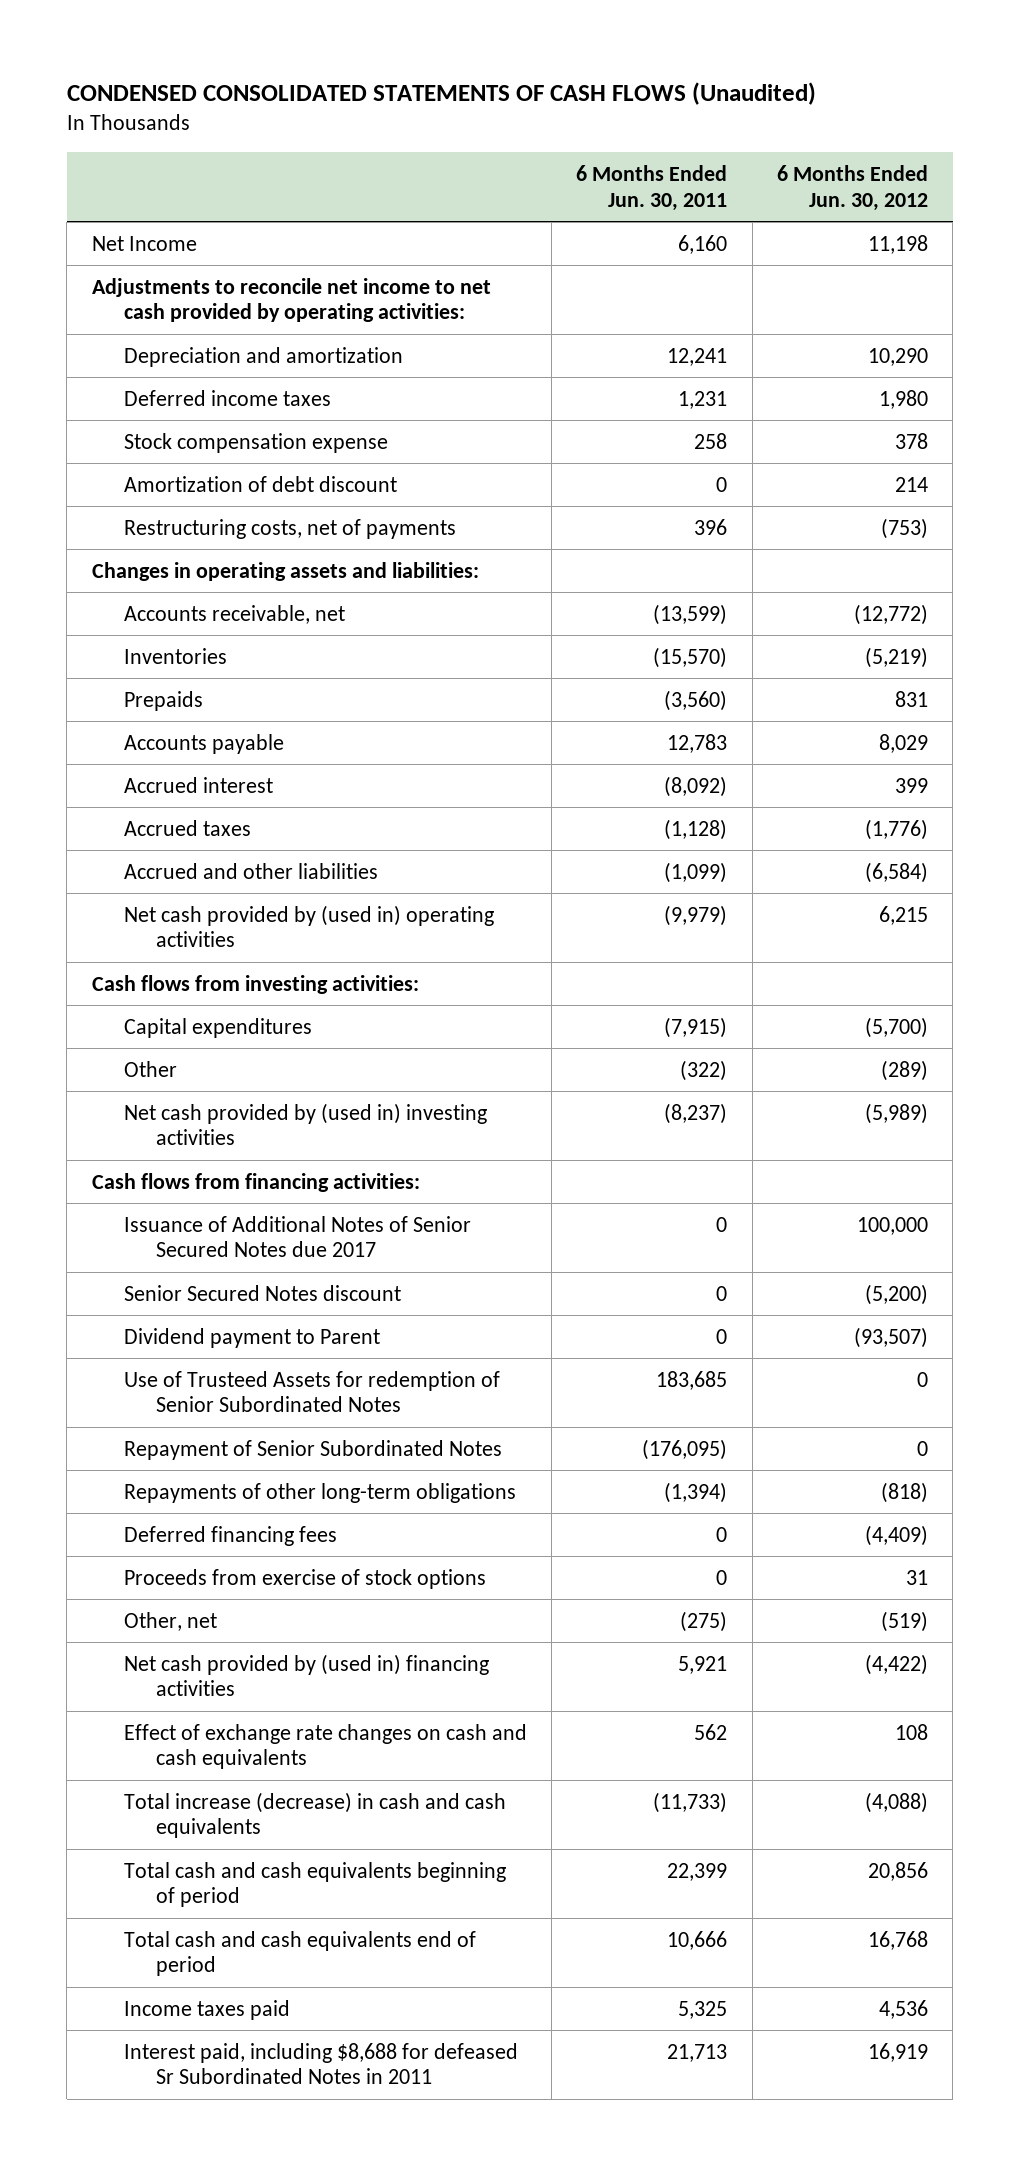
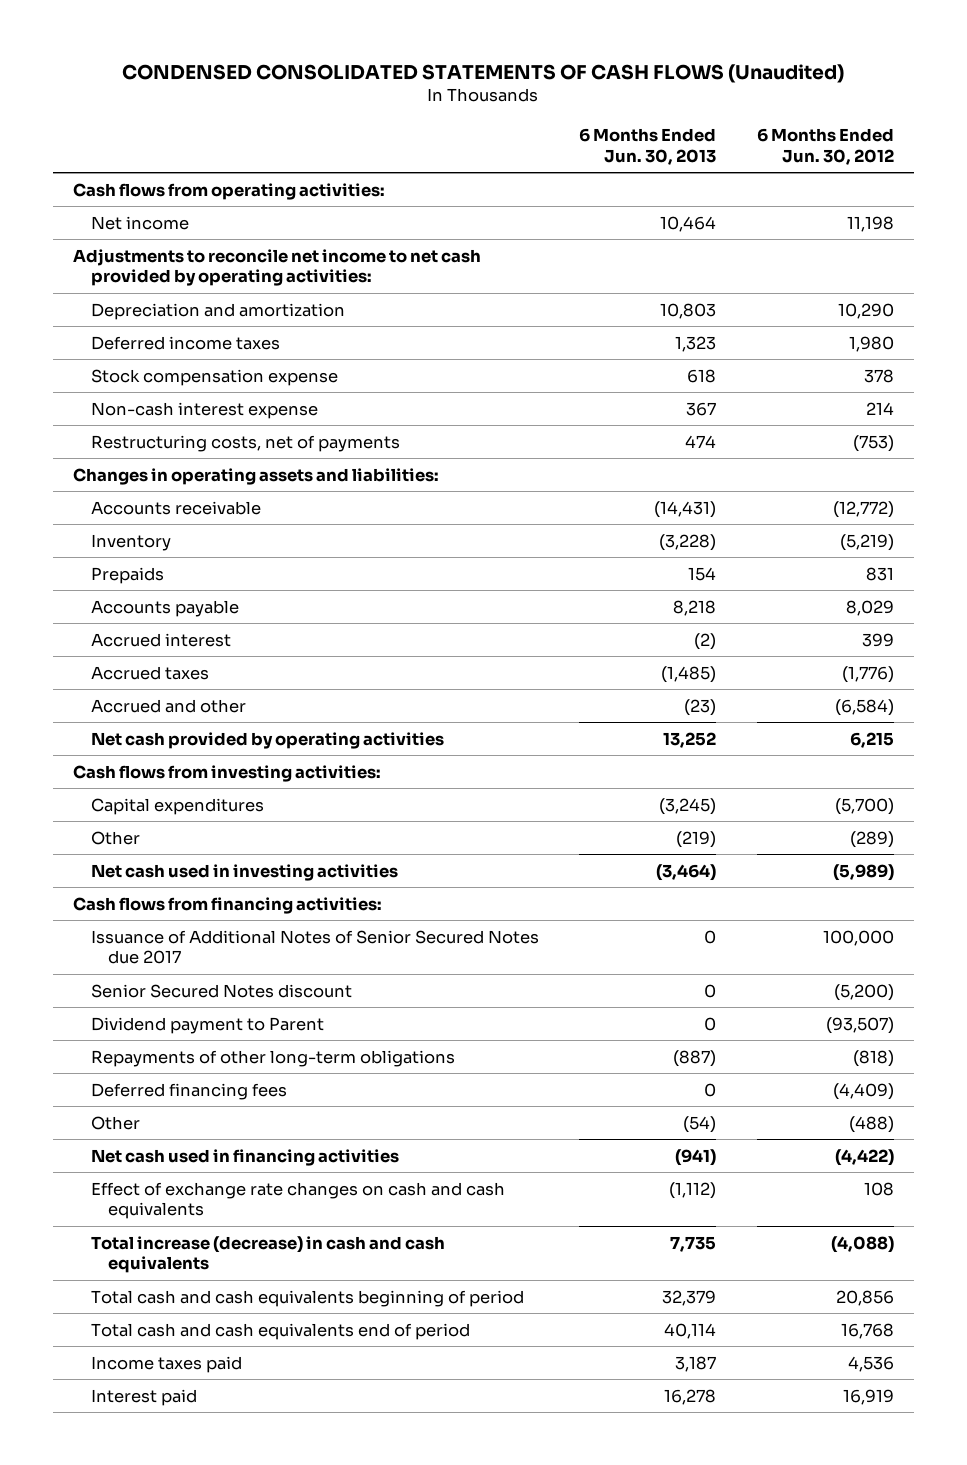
[576,165,728,211] 6 Months Ended Jun. 30, 2011 -> none
none -> [579,127,717,165] 6 Months Ended Jun. 30, 2013
none -> [73,182,386,200] Cash flows from operating activities:
[91,235,197,251] Net Income -> [90,215,189,230] Net income
[123,475,397,492] Amortization of debt discount -> [90,401,318,419] Non-cash interest expense
[123,604,345,624] Accounts receivable, net -> [90,500,261,515] Accounts receivable
[123,647,227,664] Inventories -> [90,533,171,551] Inventory
[123,862,378,879] Accrued and other liabilities -> [90,698,246,713] Accrued and other
[123,904,494,948] Net cash provided by (used in) operating activities -> [90,731,444,749] Net cash provided by operating activities
[123,1102,487,1146] Net cash provided by (used in) investing activities -> [90,863,398,881] Net cash used in investing activities
[123,1370,500,1413] Use of Trusteed Assets for redemption of Senior Subordinated Notes -> none
[123,1439,502,1460] Repayment of Senior Subordinated Notes -> none
[123,1568,486,1589] Proceeds from exercise of stock options -> none
[123,1611,217,1631] Other, net -> [90,1115,140,1130] Other
[880,1610,928,1632] (519) -> [848,1115,894,1133] (488)
[123,1653,489,1697] Net cash provided by (used in) financing activities -> [90,1148,399,1166] Net cash used in financing activities
[123,2042,518,2085] Interest paid, including $8,688 for defeased Sr Subordinated Notes in 2011 -> [90,1388,197,1406] Interest paid

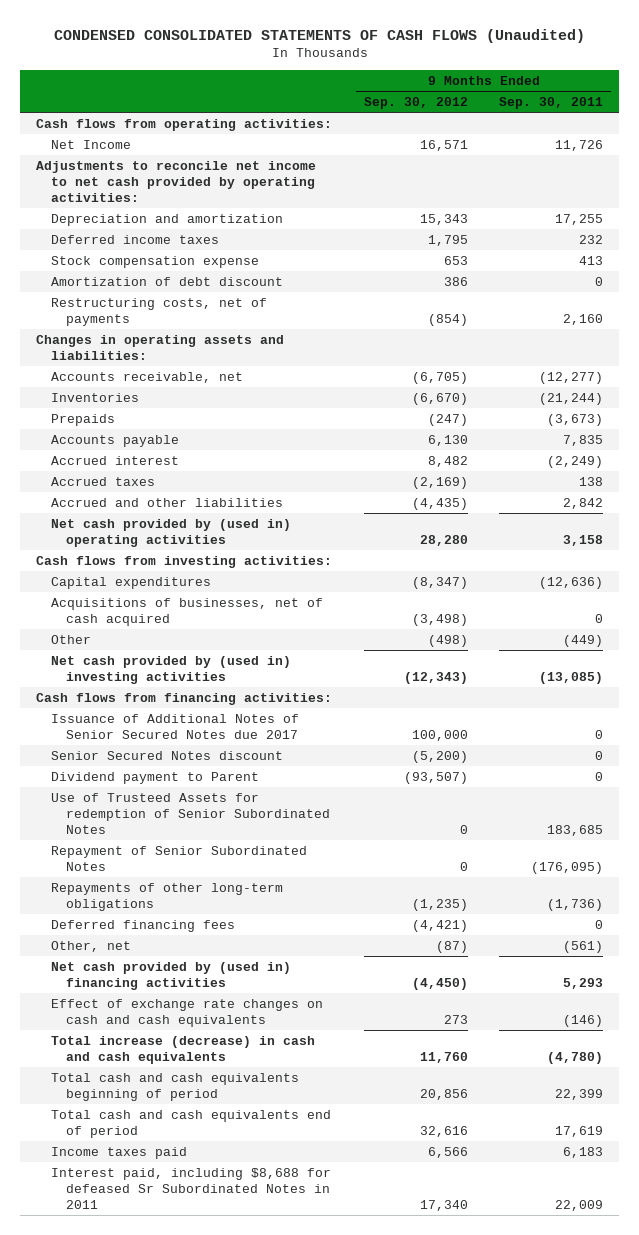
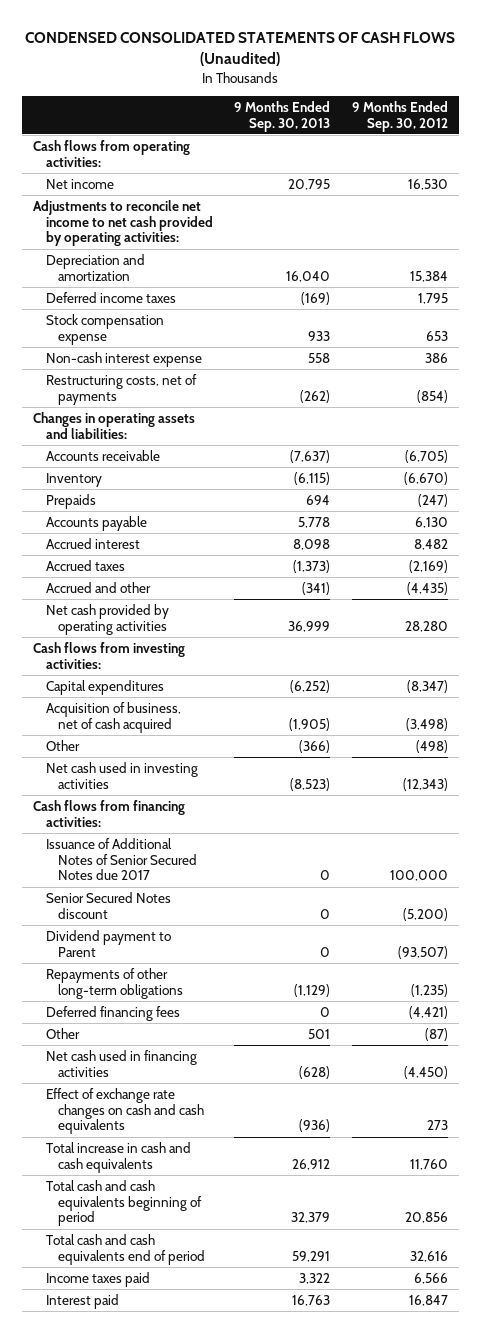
[499,96,604,109] Sep. 30, 2011 -> none
none -> [234,100,331,132] 9 Months Ended Sep. 30, 2013
[50,139,131,149] Net Income -> [45,178,114,189] Net income
[419,139,468,151] 16,571 -> [408,178,449,190] 16,530
[419,213,468,225] 15,343 -> [410,270,449,282] 15,384
[50,276,283,286] Amortization of debt discount -> [45,351,202,367] Non-cash interest expense
[50,371,243,383] Accounts receivable, net -> [45,449,160,461] Accounts receivable
[50,392,139,402] Inventories -> [45,472,102,487] Inventory
[50,497,283,507] Accrued and other liabilities -> [45,581,151,593] Accrued and other
[50,518,291,547] Net cash provided by (used in) operating activities -> [45,603,169,635] Net cash provided by operating activities
[50,597,323,626] Acquisitions of businesses, net of cash acquired -> [45,701,181,733] Acquisition of business, net of cash acquired
[50,655,291,684] Net cash provided by (used in) investing activities -> [45,761,198,789] Net cash used in investing activities
[50,792,330,834] Use of Trusteed Assets for redemption of Senior Subordinated Notes -> none
[50,845,307,871] Repayment of Senior Subordinated Notes -> none
[50,940,131,952] Other, net -> [45,1027,80,1039] Other
[50,961,291,990] Net cash provided by (used in) financing activities -> [45,1049,197,1077] Net cash used in financing activities
[50,1035,315,1064] Total increase (decrease) in cash and cash equivalents -> [45,1141,191,1173] Total increase in cash and cash equivalents
[50,1167,331,1209] Interest paid, including $8,688 for defeased Sr Subordinated Notes in 2011 -> none
none -> [45,1293,119,1309] Interest paid

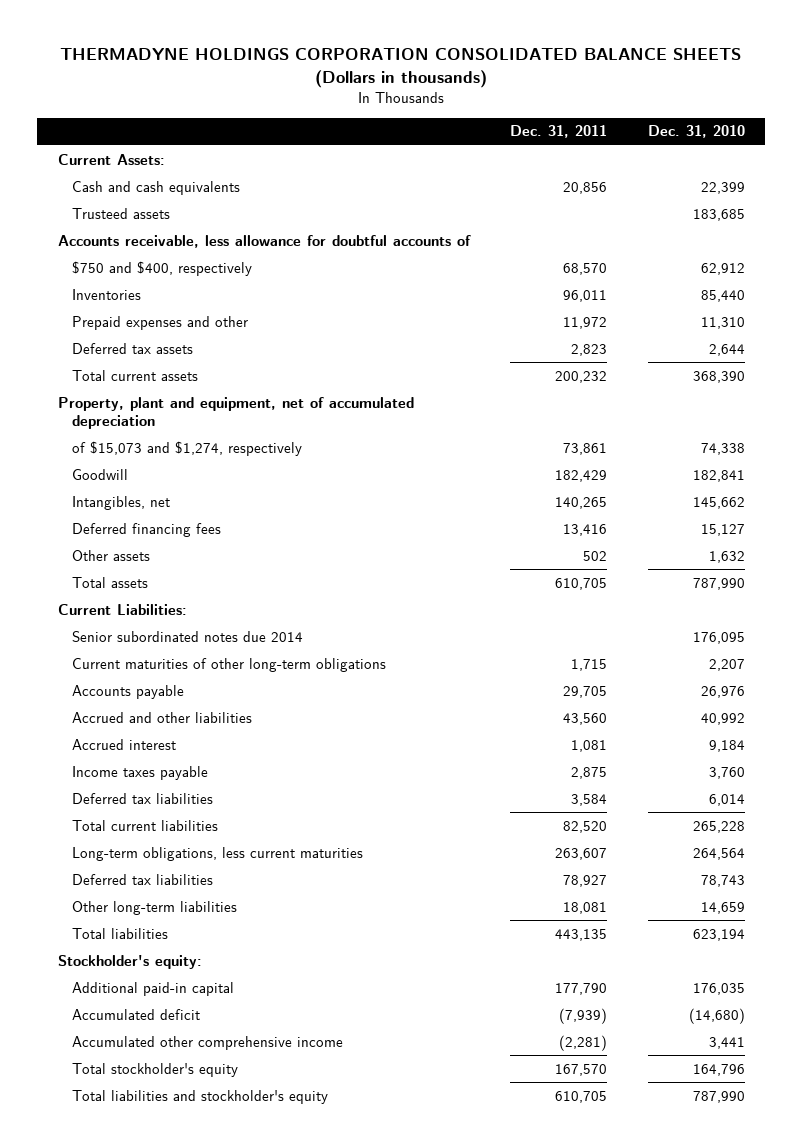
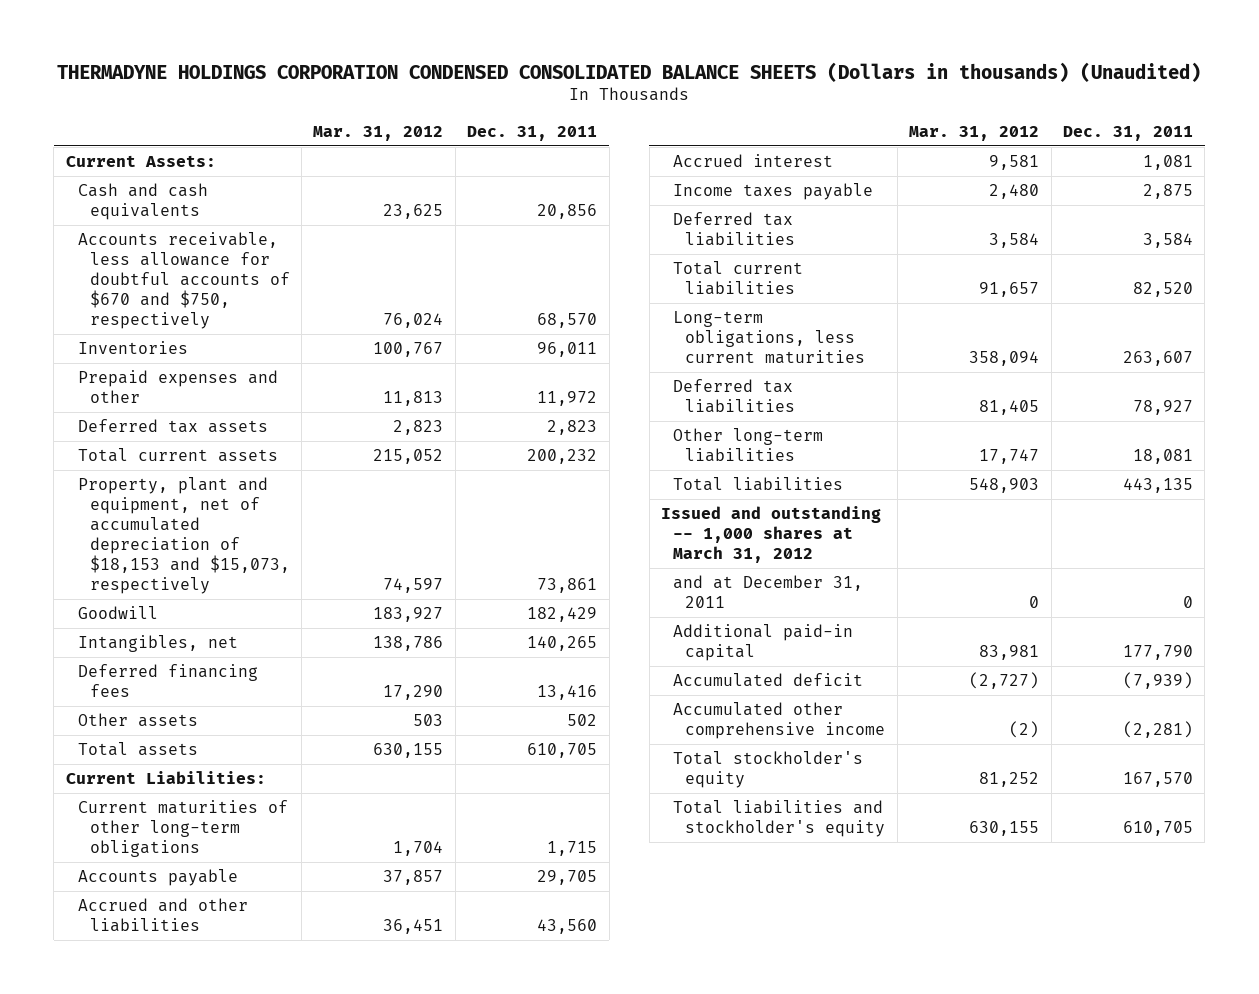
[60,48,742,89] THERMADYNE HOLDINGS CORPORATION CONSOLIDATED BALANCE SHEETS (Dollars in thousands) -> [57,61,1202,82] THERMADYNE HOLDINGS CORPORATION CONDENSED CONSOLIDATED BALANCE SHEETS (Dollars in thousands) (Unaudited)
[647,125,745,139] Dec. 31, 2010 -> none
none -> [313,125,444,141] Mar. 31, 2012
[71,207,170,219] Trusteed assets -> none
[57,234,471,248] Accounts receivable, less allowance for doubtful accounts of -> none
[71,260,252,276] $750 and $400, respectively -> [77,232,290,329] Accounts receivable, less allowance for doubtful accounts of $670 and $750, respectively
[57,396,414,429] Property, plant and equipment, net of accumulated depreciation -> none
[71,440,302,456] of $15,073 and $1,274, respectively -> [77,477,290,594] Property, plant and equipment, net of accumulated depreciation of $18,153 and $15,073, respectively
[71,630,303,642] Senior subordinated notes due 2014 -> none
[57,954,202,969] Stockholder's equity: -> none
none -> [661,506,882,564] Issued and outstanding -- 1,000 shares at March 31, 2012
none -> [673,575,864,609] and at December 31, 2011

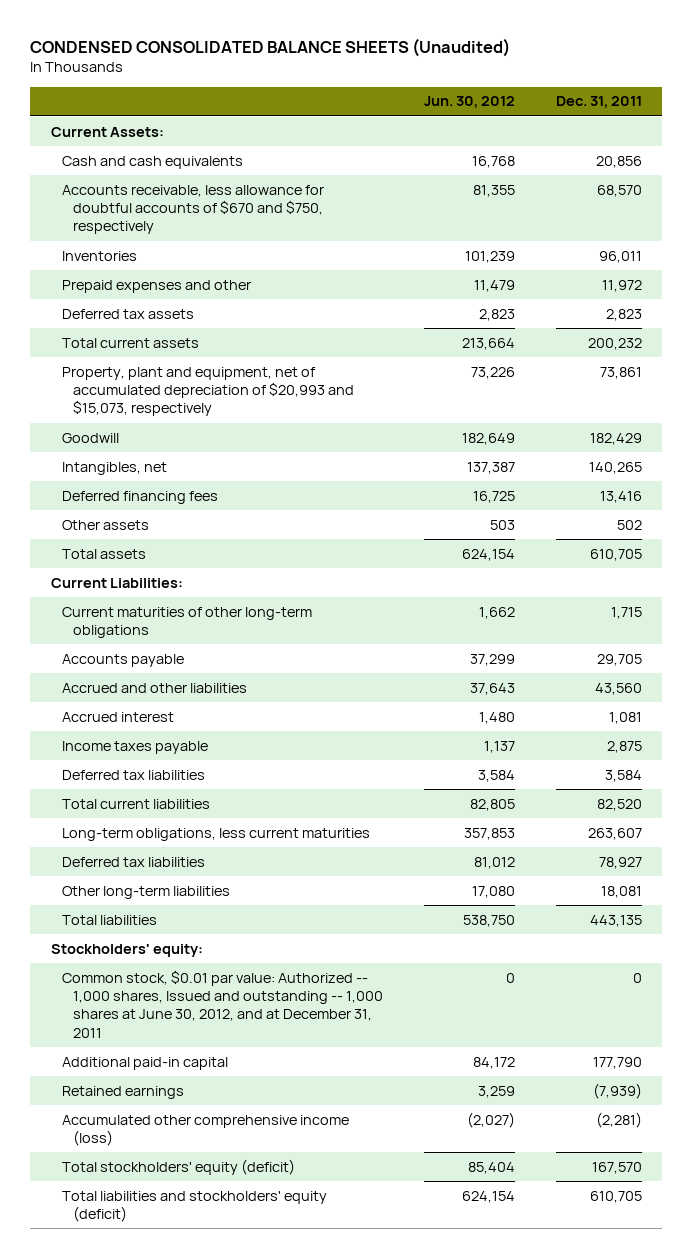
[57,61,1202,82] THERMADYNE HOLDINGS CORPORATION CONDENSED CONSOLIDATED BALANCE SHEETS (Dollars in thousands) (Unaudited) -> [30,37,511,57] CONDENSED CONSOLIDATED BALANCE SHEETS (Unaudited)
[313,125,444,141] Mar. 31, 2012 -> none
none -> [424,96,516,109] Jun. 30, 2012
[77,477,290,594] Property, plant and equipment, net of accumulated depreciation of $18,153 and $15,073, respectively -> [62,366,355,417] Property, plant and equipment, net of accumulated depreciation of $20,993 and $15,073, respectively
[661,506,882,564] Issued and outstanding -- 1,000 shares at March 31, 2012 -> none
none -> [50,943,203,957] Stockholders' equity:
[673,575,864,609] and at December 31, 2011 -> [62,969,384,1038] Common stock, $0.01 par value: Authorized -- 1,000 shares, Issued and outstanding -- 1,000 shares at June 30, 2012, and at December 31, 2011
[673,673,864,688] Accumulated deficit -> [62,1085,185,1099] Retained earnings
[673,702,886,740] Accumulated other comprehensive income -> [62,1114,350,1147] Accumulated other comprehensive income (loss)
[673,751,864,789] Total stockholder's equity -> [62,1158,296,1175] Total stockholders' equity (deficit)
[673,800,886,838] Total liabilities and stockholder's equity -> [62,1190,328,1223] Total liabilities and stockholders' equity (deficit)

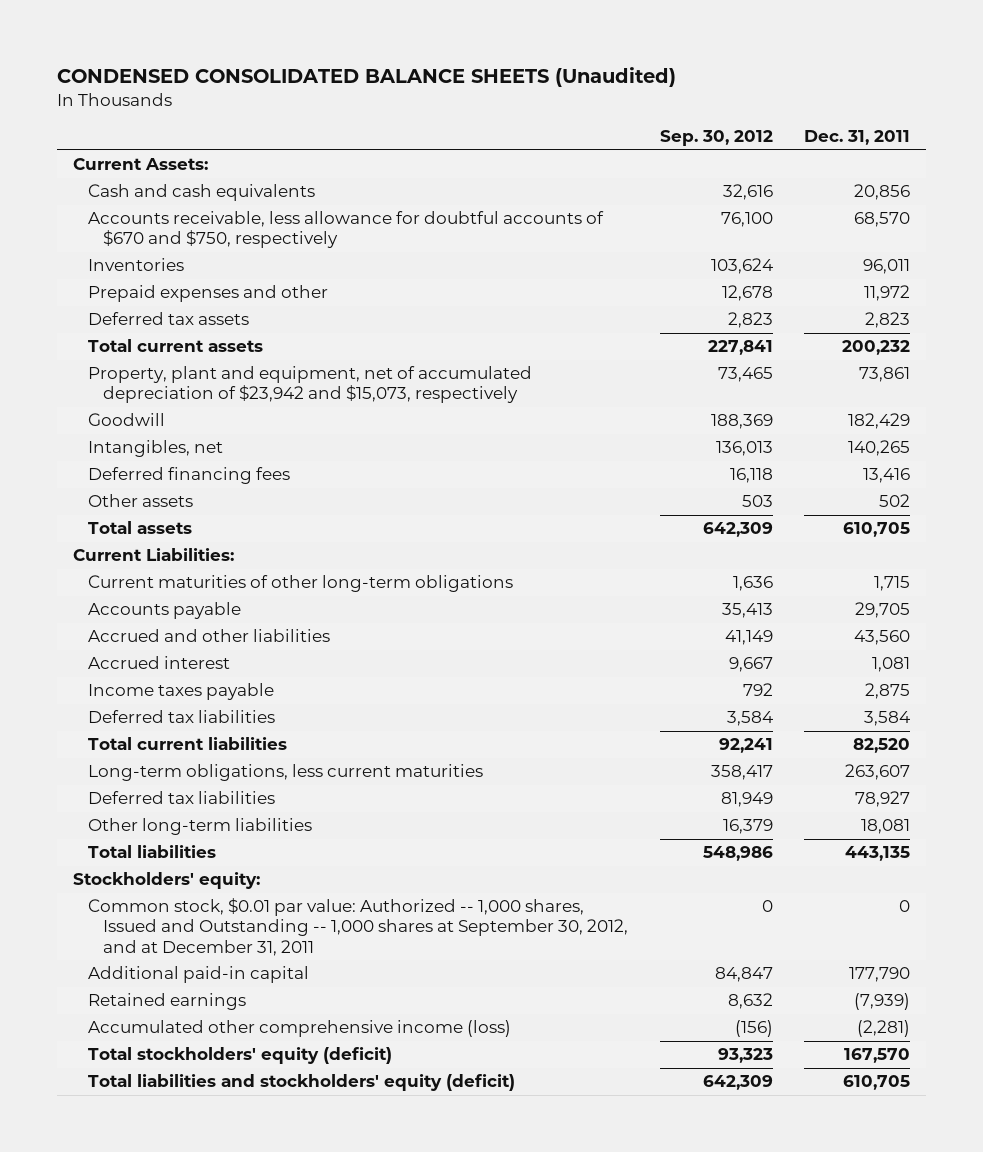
[424,96,516,109] Jun. 30, 2012 -> none
none -> [659,130,773,147] Sep. 30, 2012
[62,366,355,417] Property, plant and equipment, net of accumulated depreciation of $20,993 and $15,073, respectively -> [88,366,533,404] Property, plant and equipment, net of accumulated depreciation of $23,942 and $15,073, respectively
[62,969,384,1038] Common stock, $0.01 par value: Authorized -- 1,000 shares, Issued and outstanding -- 1,000 shares at June 30, 2012, and at December 31, 2011 -> [88,898,629,956] Common stock, $0.01 par value: Authorized -- 1,000 shares, Issued and Outstanding -- 1,000 shares at September 30, 2012, and at December 31, 2011

